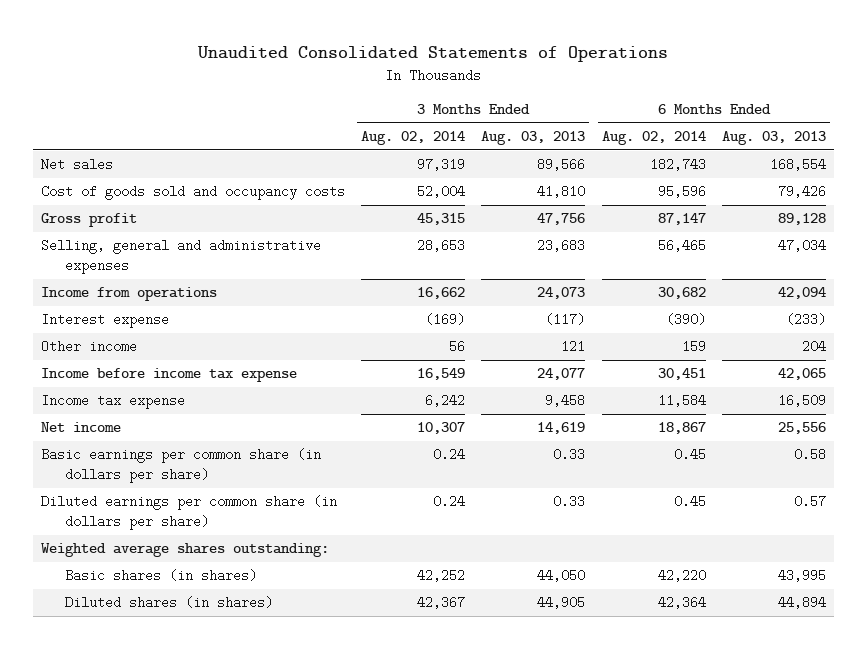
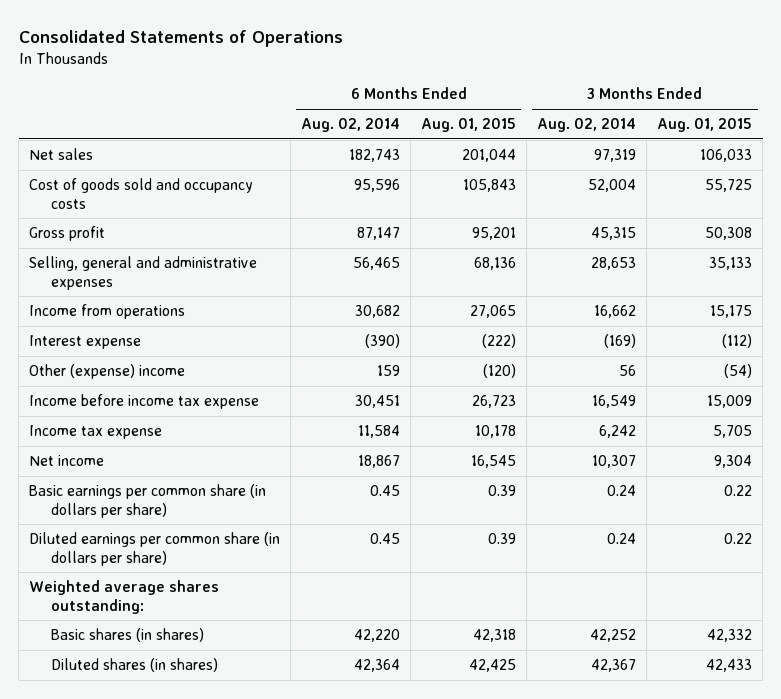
[197,45,669,62] Unaudited Consolidated Statements of Operations -> [18,29,343,47] Consolidated Statements of Operations
[481,131,586,146] Aug. 03, 2013 -> none
[721,131,826,146] Aug. 03, 2013 -> none
none -> [421,118,517,133] Aug. 01, 2015
none -> [657,118,753,133] Aug. 01, 2015
[41,340,138,354] Other income -> [29,364,186,380] Other (expense) income

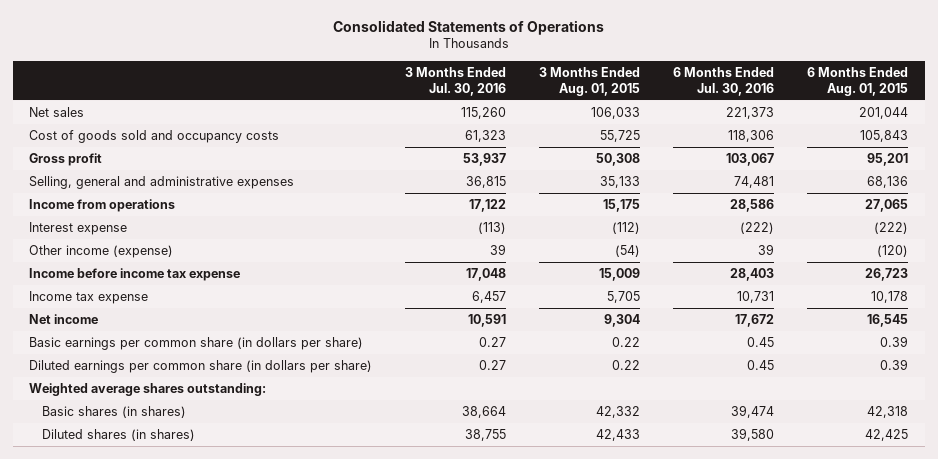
[301,118,401,133] Aug. 02, 2014 -> none
[537,118,637,133] Aug. 02, 2014 -> none
none -> [405,66,507,96] 3 Months Ended Jul. 30, 2016
none -> [673,66,775,96] 6 Months Ended Jul. 30, 2016
[29,364,186,380] Other (expense) income -> [29,245,174,259] Other income (expense)

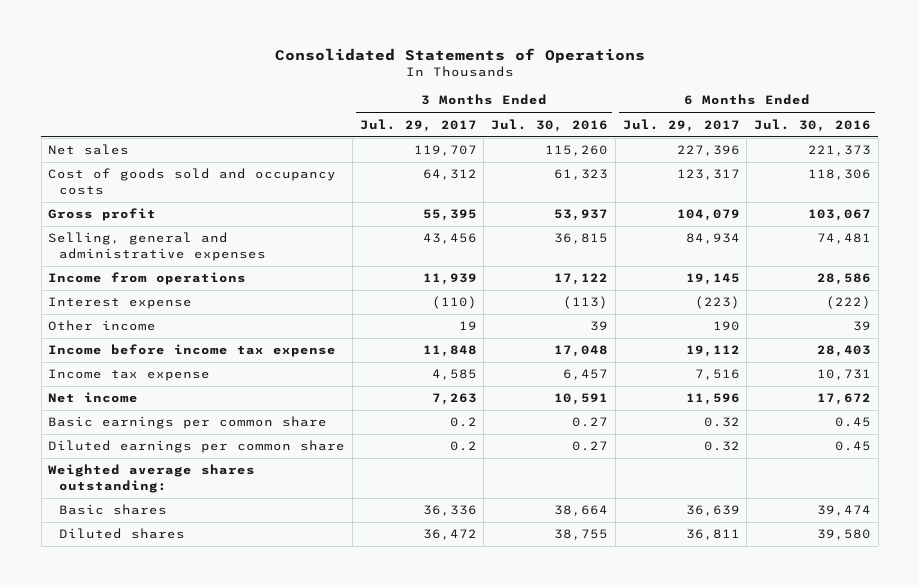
[539,66,641,96] 3 Months Ended Aug. 01, 2015 -> none
[807,66,909,96] 6 Months Ended Aug. 01, 2015 -> none
none -> [359,118,477,132] Jul. 29, 2017
none -> [622,118,740,132] Jul. 29, 2017
[29,245,174,259] Other income (expense) -> [48,320,157,332] Other income
[29,337,364,351] Basic earnings per common share (in dollars per share) -> [48,416,328,430] Basic earnings per common share
[29,360,373,374] Diluted earnings per common share (in dollars per share) -> [48,440,346,454] Diluted earnings per common share
[41,406,186,419] Basic shares (in shares) -> [59,504,168,516] Basic shares
[41,429,195,442] Diluted shares (in shares) -> [59,528,186,540] Diluted shares

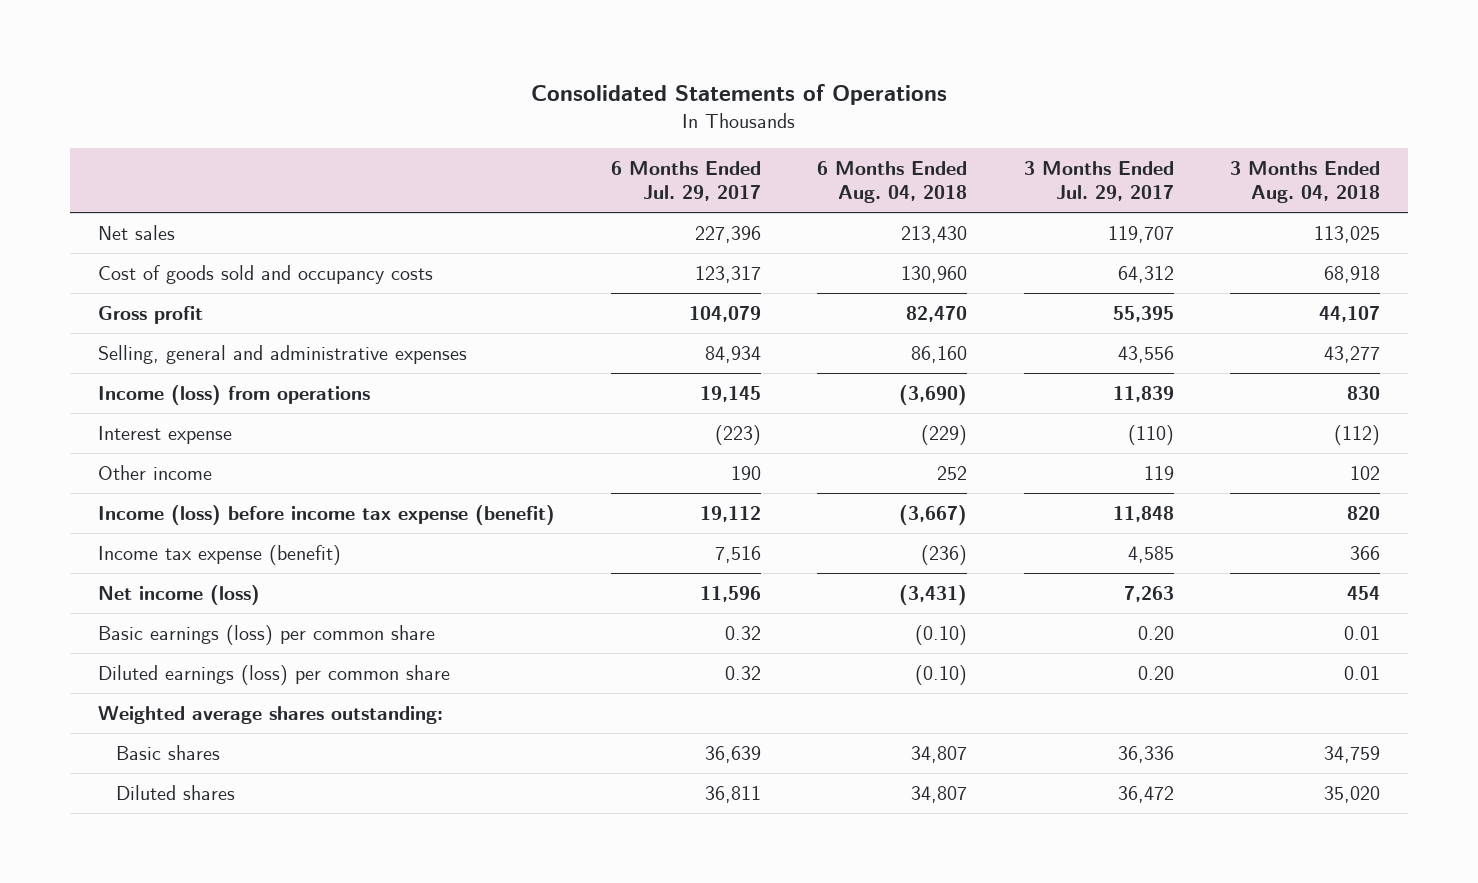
[491,118,609,132] Jul. 30, 2016 -> none
[753,118,871,132] Jul. 30, 2016 -> none
none -> [817,160,968,204] 6 Months Ended Aug. 04, 2018
none -> [1230,160,1381,204] 3 Months Ended Aug. 04, 2018
[422,233,477,245] 43,456 -> [1117,345,1174,363] 43,556
[48,272,247,286] Income from operations -> [97,384,370,405] Income (loss) from operations
[422,273,477,286] 11,939 -> [1112,385,1174,402] 11,839
[458,321,477,331] 19 -> [1143,465,1174,480] 119
[48,344,337,358] Income before income tax expense -> [97,504,555,525] Income (loss) before income tax expense (benefit)
[48,369,211,382] Income tax expense -> [97,544,341,565] Income tax expense (benefit)
[48,392,139,404] Net income -> [97,584,260,605] Net income (loss)
[48,416,328,430] Basic earnings per common share -> [97,624,435,645] Basic earnings (loss) per common share
[449,417,477,428] 0.2 -> [1137,625,1174,640] 0.20
[48,440,346,454] Diluted earnings per common share -> [97,664,450,685] Diluted earnings (loss) per common share
[449,441,477,452] 0.2 -> [1137,665,1174,680] 0.20

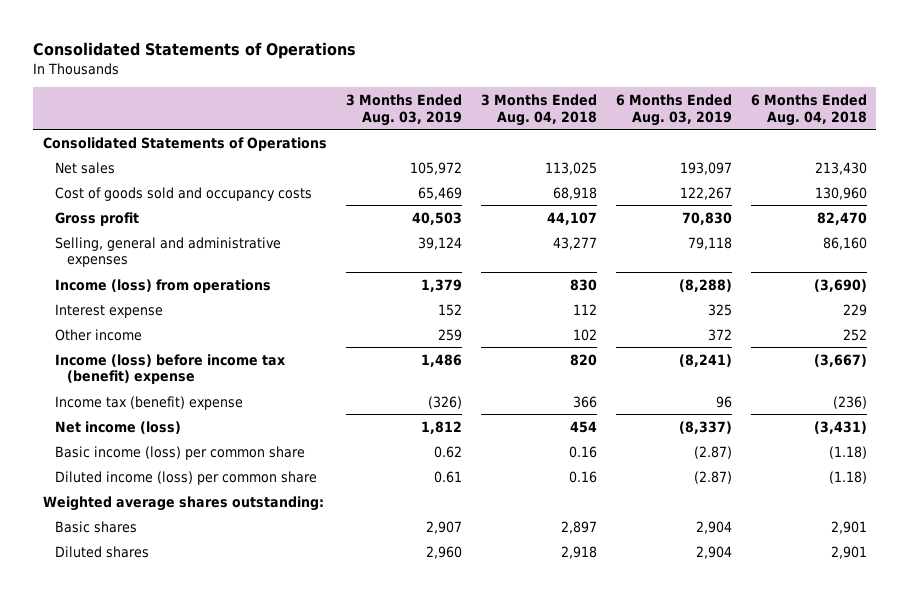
[611,160,762,202] 6 Months Ended Jul. 29, 2017 -> none
[1023,160,1174,202] 3 Months Ended Jul. 29, 2017 -> none
none -> [345,94,462,126] 3 Months Ended Aug. 03, 2019
none -> [615,94,732,126] 6 Months Ended Aug. 03, 2019
none -> [42,136,327,151] Consolidated Statements of Operations
[921,424,968,445] (229) -> [842,303,867,316] 229
[1334,424,1381,445] (112) -> [572,303,597,315] 112
[97,504,555,525] Income (loss) before income tax expense (benefit) -> [54,353,285,385] Income (loss) before income tax (benefit) expense
[97,544,341,565] Income tax expense (benefit) -> [54,395,243,410] Income tax (benefit) expense
[97,624,435,645] Basic earnings (loss) per common share -> [54,445,305,460] Basic income (loss) per common share
[915,624,968,645] (0.10) -> [828,445,867,459] (1.18)
[1344,625,1381,640] 0.01 -> [568,445,597,458] 0.16
[97,664,450,685] Diluted earnings (loss) per common share -> [54,470,317,485] Diluted income (loss) per common share
[915,664,968,685] (0.10) -> [828,470,867,484] (1.18)
[1344,665,1381,680] 0.01 -> [568,470,597,483] 0.16
[911,745,968,763] 34,807 -> [830,520,867,534] 2,901
[1324,745,1381,763] 34,759 -> [560,520,597,534] 2,897
[911,785,968,803] 34,807 -> [830,545,867,559] 2,901
[1324,785,1381,803] 35,020 -> [560,545,597,559] 2,918

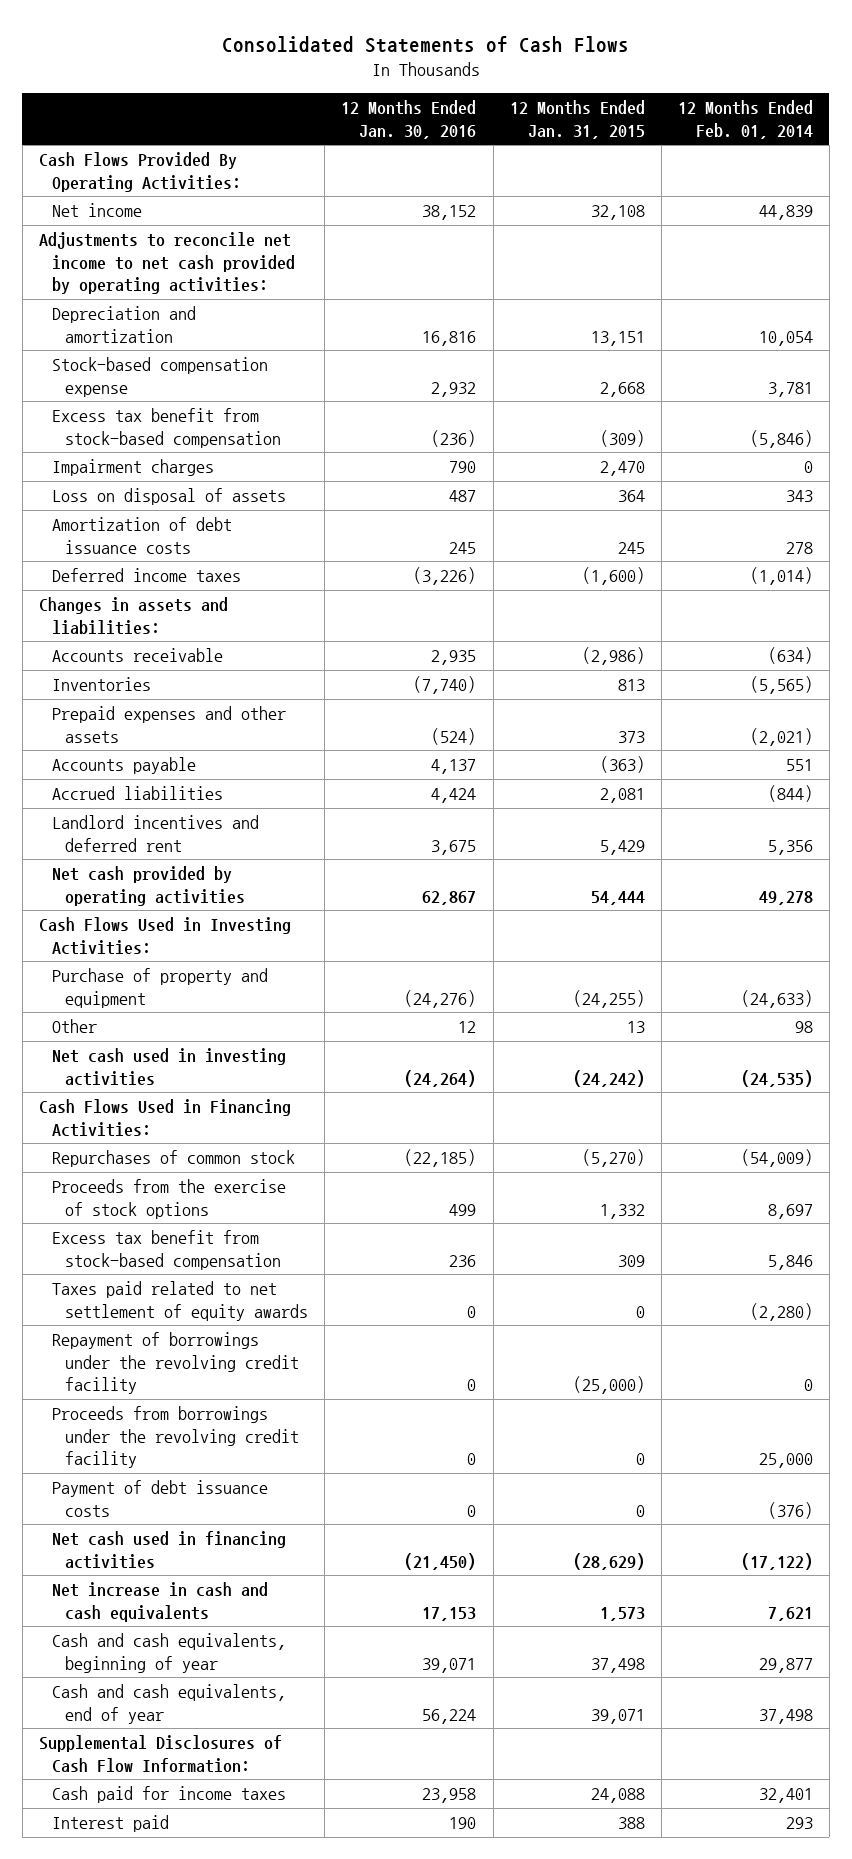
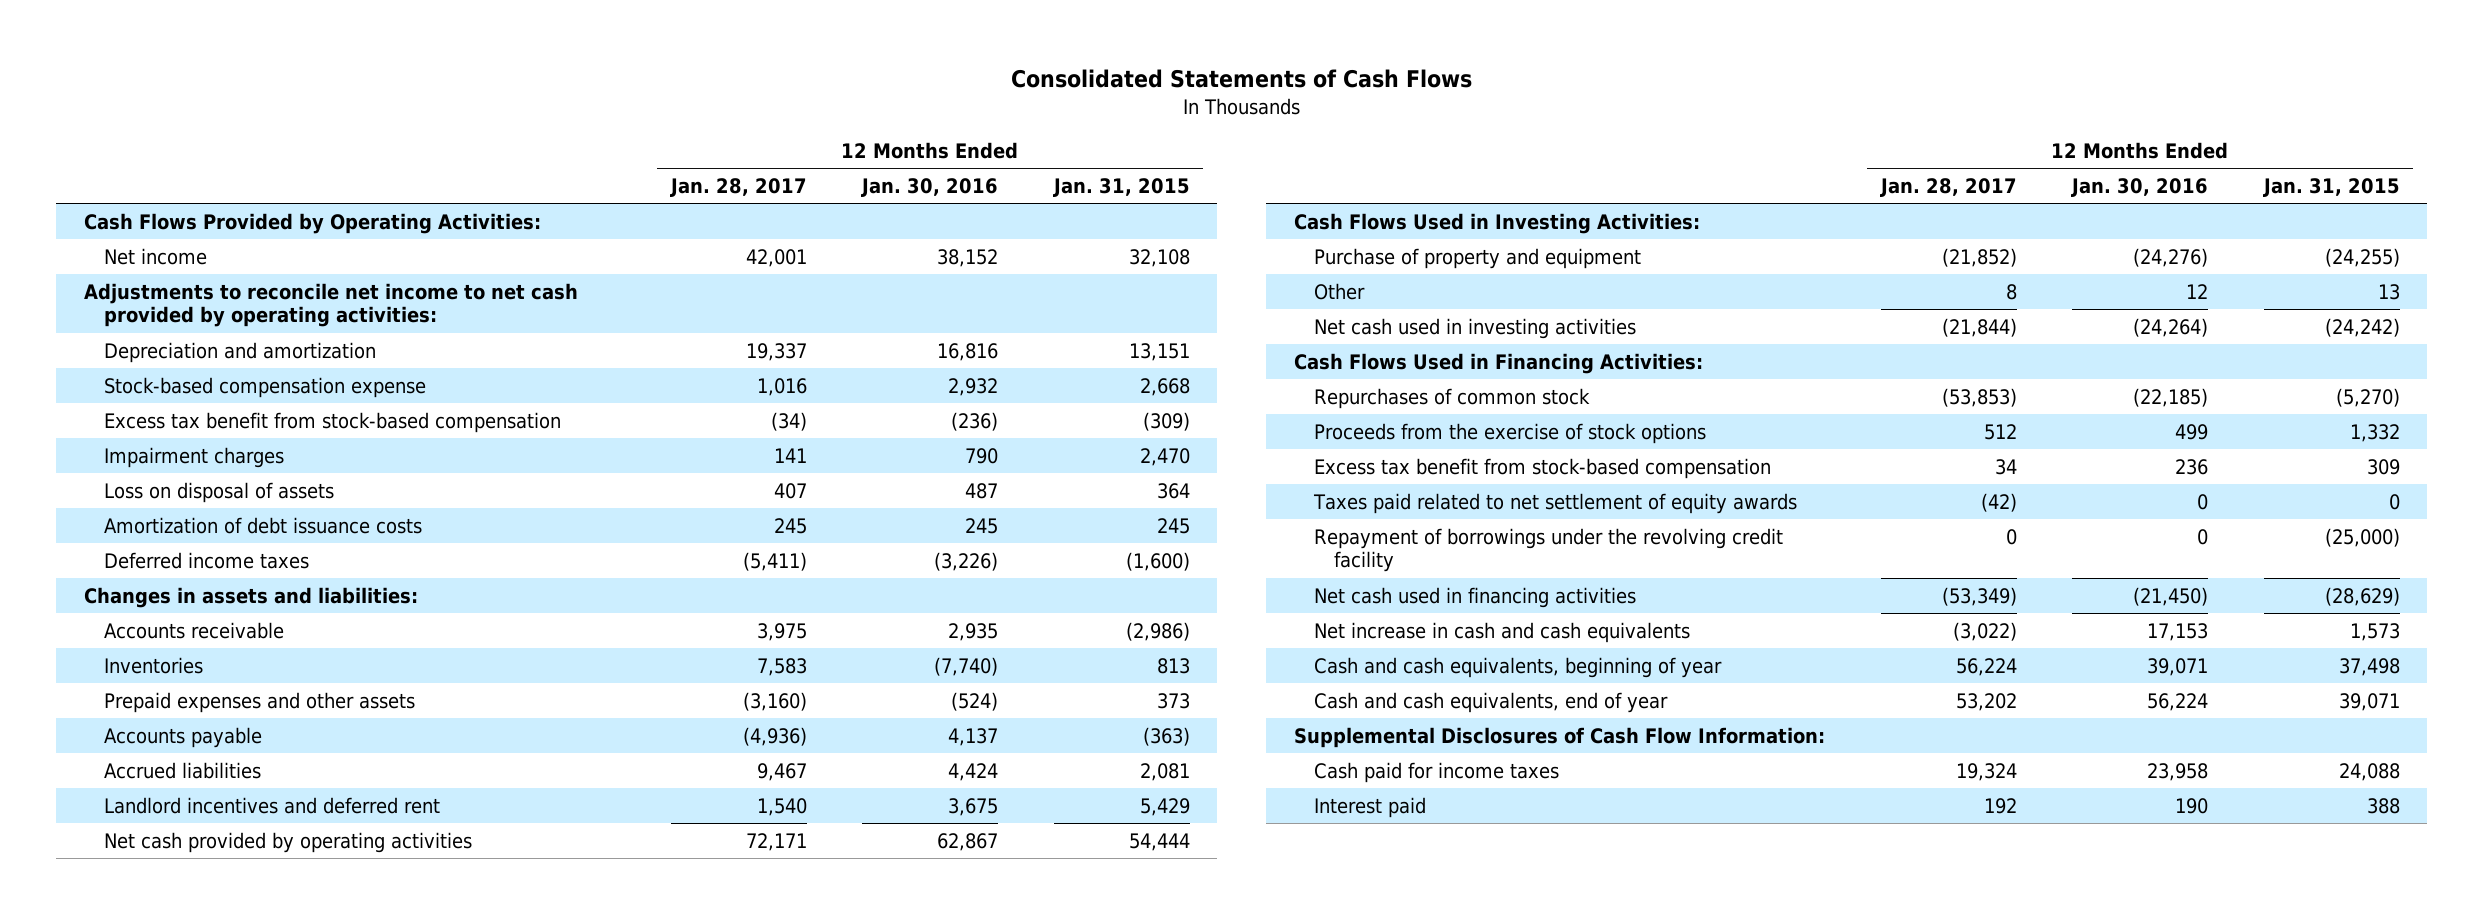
[677,100,813,139] 12 Months Ended Feb. 01, 2014 -> none
none -> [669,177,807,197] Jan. 28, 2017
[39,152,242,192] Cash Flows Provided By Operating Activities: -> [84,212,542,234] Cash Flows Provided by Operating Activities:
[52,1406,300,1469] Proceeds from borrowings under the revolving credit facility -> none
[52,1480,269,1517] Payment of debt issuance costs -> none

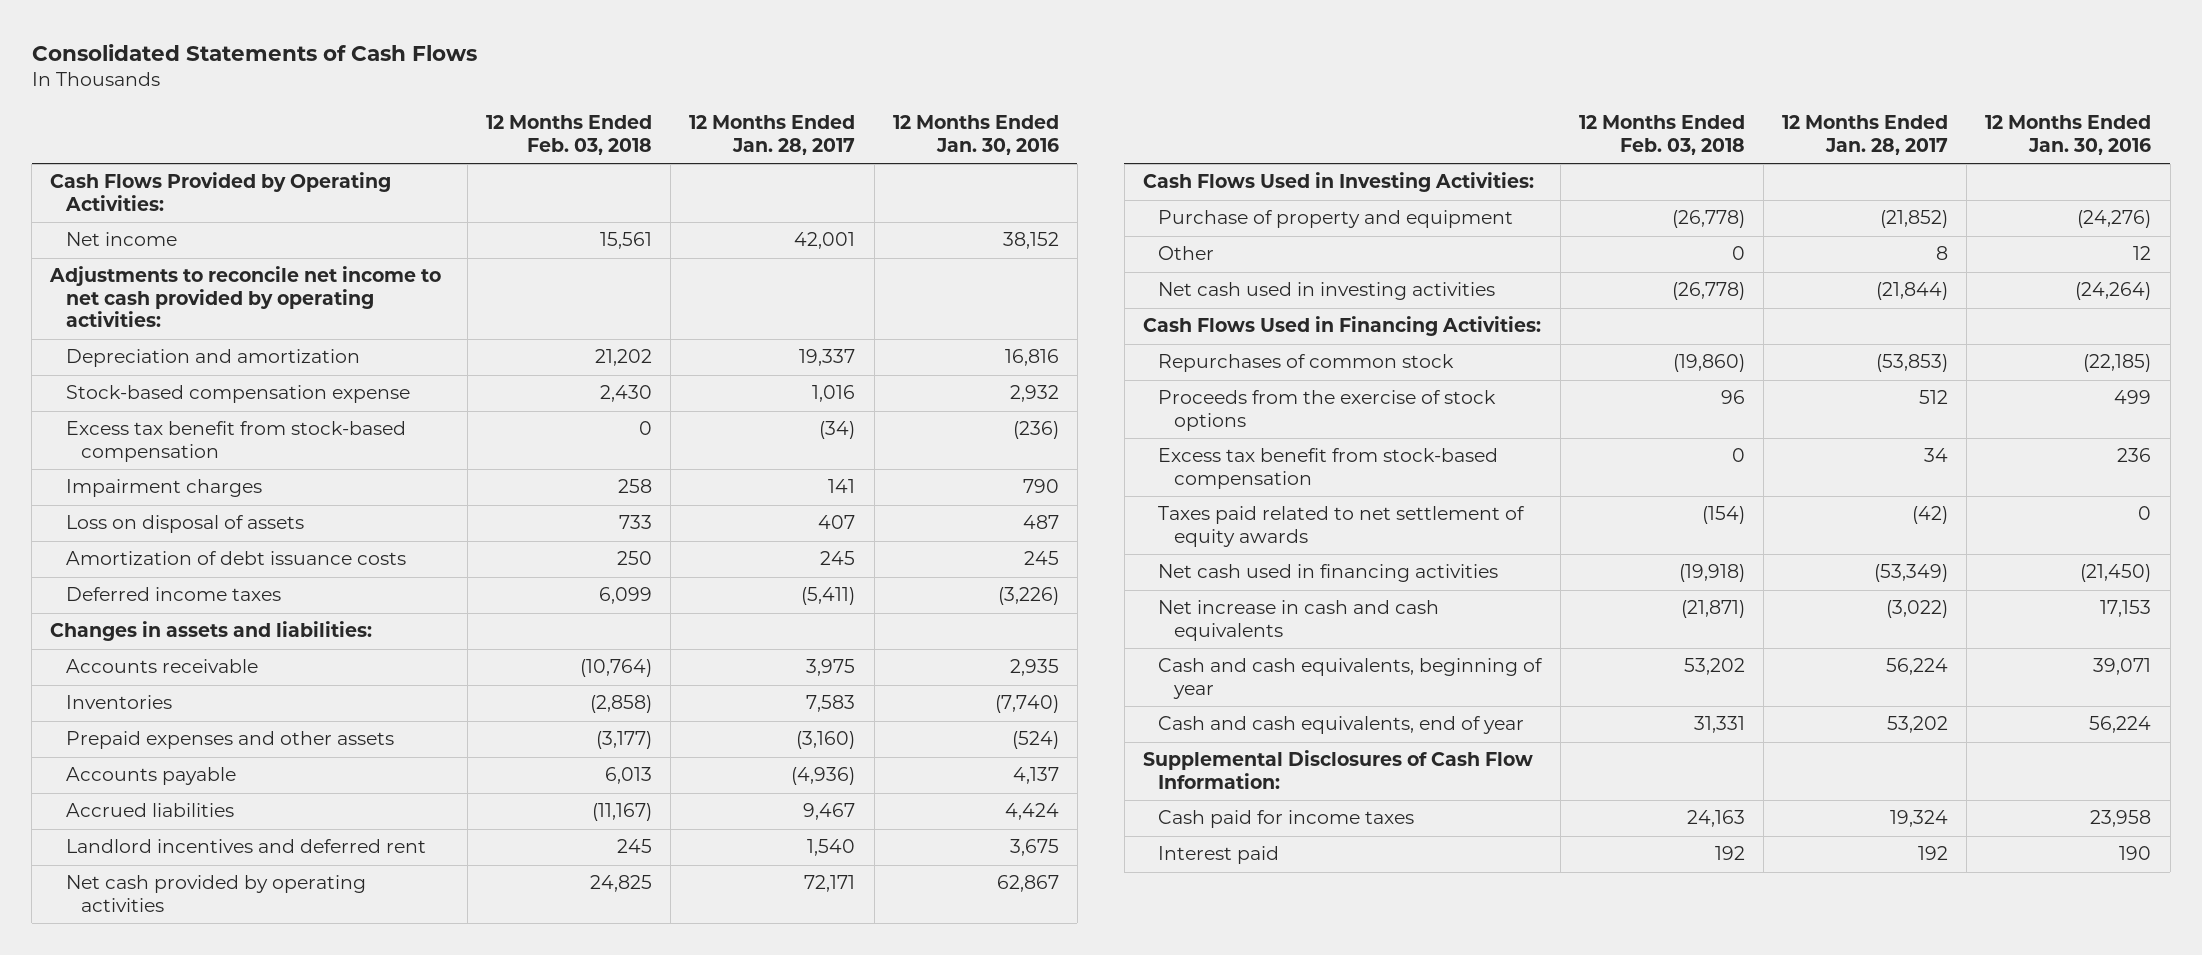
[1052,177,1190,197] Jan. 31, 2015 -> none
none -> [486,115,653,155] 12 Months Ended Feb. 03, 2018
[1313,527,1783,573] Repayment of borrowings under the revolving credit facility -> none

